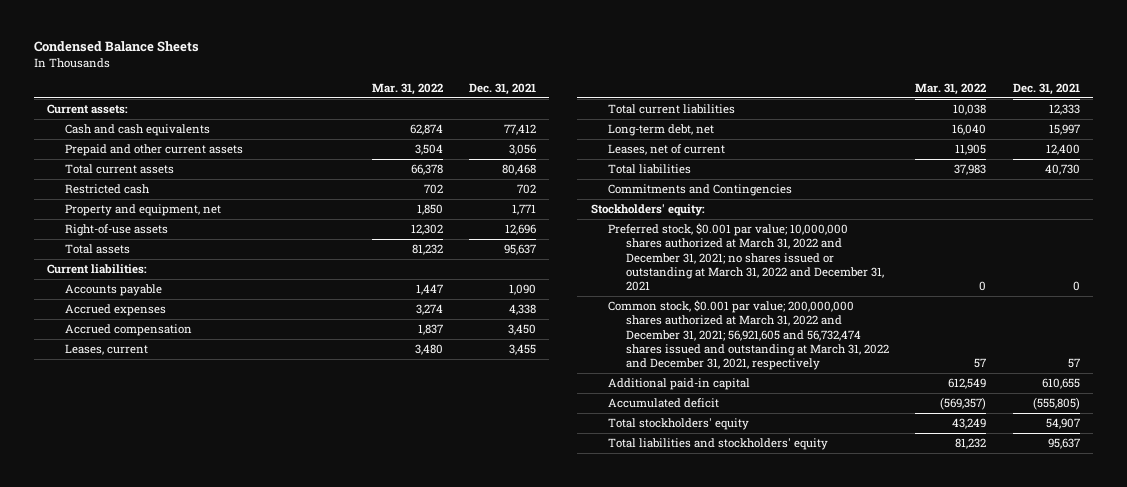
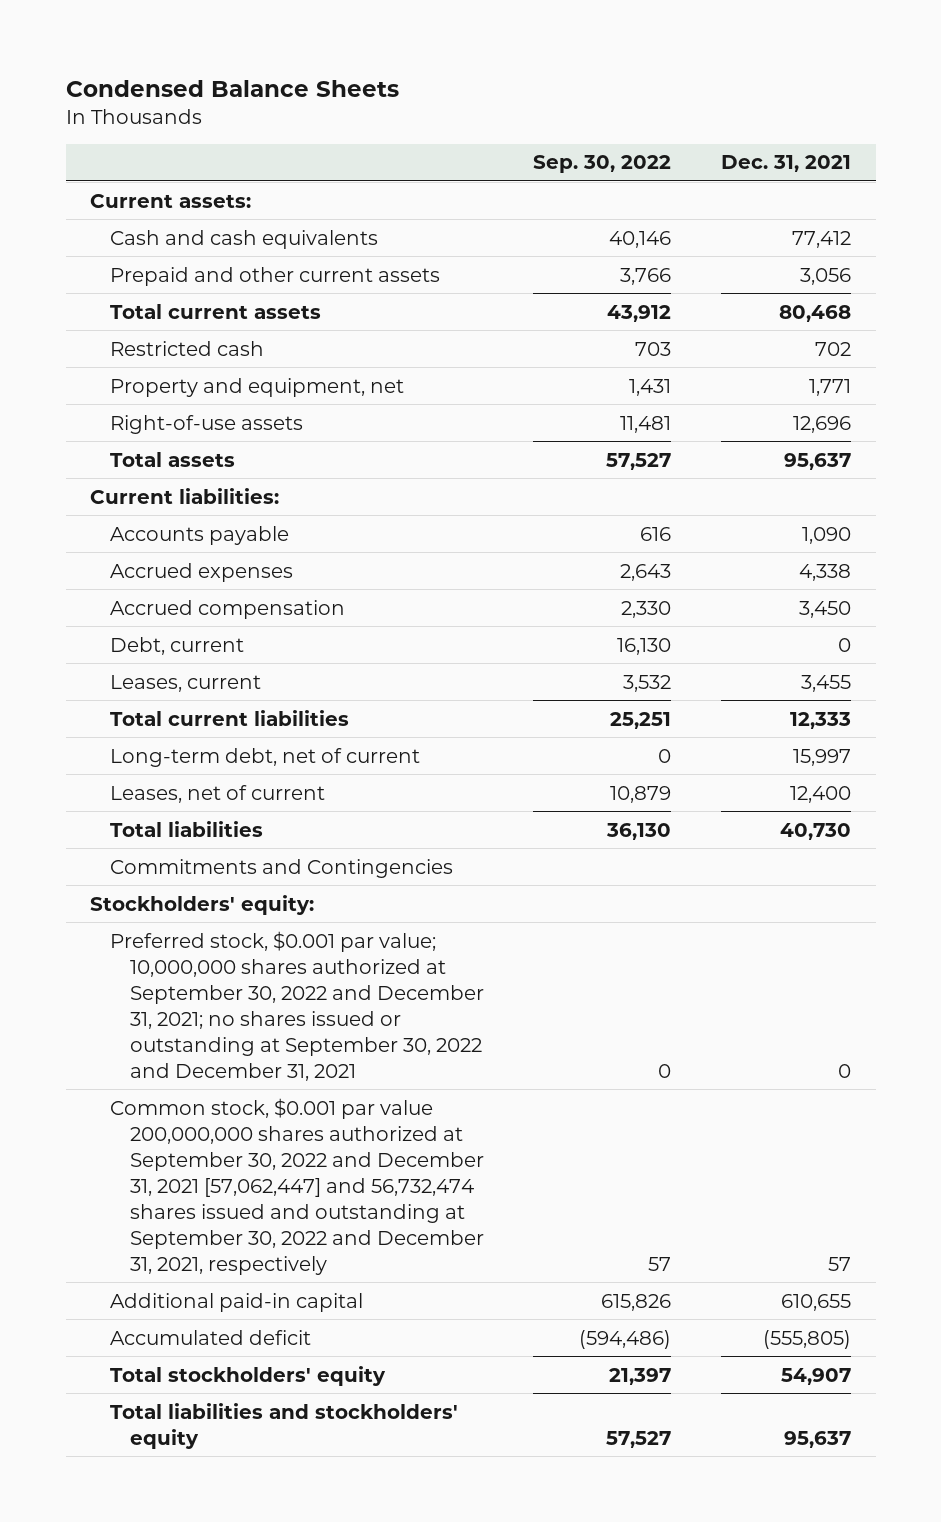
[371,82,443,95] Mar. 31, 2022 -> none
none -> [533,155,672,174] Sep. 30, 2022
none -> [110,636,245,655] Debt, current
[608,124,715,137] Long-term debt, net -> [110,747,421,767] Long-term debt, net of current
[608,223,884,292] Preferred stock, $0.001 par value; 10,000,000 shares authorized at March 31, 2022 and December 31, 2021; no shares issued or outstanding at March 31, 2022 and December 31, 2021 -> [110,930,484,1081] Preferred stock, $0.001 par value; 10,000,000 shares authorized at September 30, 2022 and December 31, 2021; no shares issued or outstanding at September 30, 2022 and December 31, 2021
[608,300,889,371] Common stock, $0.001 par value; 200,000,000 shares authorized at March 31, 2022 and December 31, 2021; 56,921,605 and 56,732,474 shares issued and outstanding at March 31, 2022 and December 31, 2021, respectively -> [110,1097,484,1275] Common stock, $0.001 par value 200,000,000 shares authorized at September 30, 2022 and December 31, 2021 [57,062,447] and 56,732,474 shares issued and outstanding at September 30, 2022 and December 31, 2021, respectively

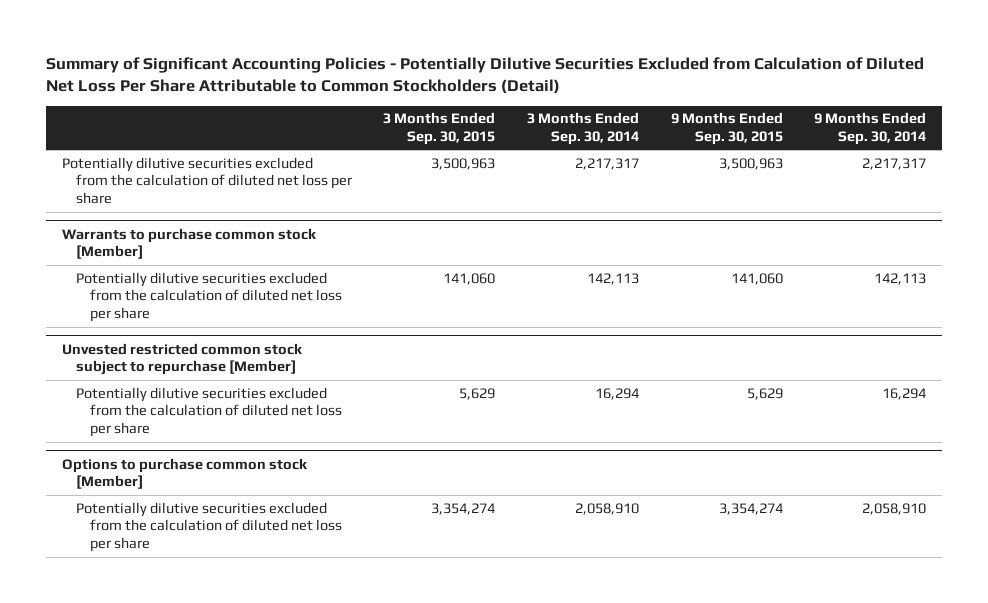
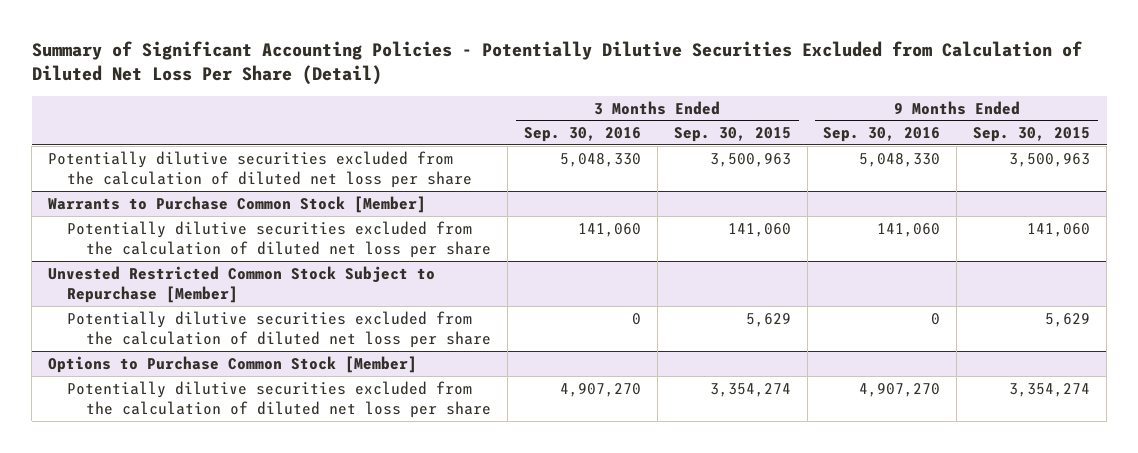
[46,56,925,95] Summary of Significant Accounting Policies - Potentially Dilutive Securities Excluded from Calculation of Diluted Net Loss Per Share Attributable to Common Stockholders (Detail) -> [31,41,1082,86] Summary of Significant Accounting Policies - Potentially Dilutive Securities Excluded from Calculation of Diluted Net Loss Per Share (Detail)
[527,112,640,146] 3 Months Ended Sep. 30, 2014 -> none
[814,112,927,146] 9 Months Ended Sep. 30, 2014 -> none
none -> [524,127,642,143] Sep. 30, 2016
none -> [823,127,941,143] Sep. 30, 2016
[62,227,318,260] Warrants to purchase common stock [Member] -> [48,195,427,213] Warrants to Purchase Common Stock [Member]
[62,342,304,376] Unvested restricted common stock subject to repurchase [Member] -> [48,265,436,303] Unvested Restricted Common Stock Subject to Repurchase [Member]
[62,457,309,490] Options to purchase common stock [Member] -> [48,355,418,373] Options to Purchase Common Stock [Member]

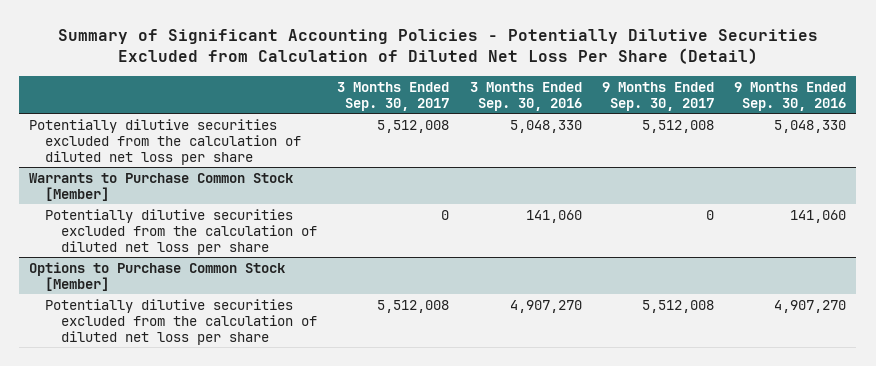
[673,127,791,143] Sep. 30, 2015 -> none
[973,127,1091,143] Sep. 30, 2015 -> none
none -> [337,81,450,111] 3 Months Ended Sep. 30, 2017
none -> [602,81,715,111] 9 Months Ended Sep. 30, 2017
[48,265,436,303] Unvested Restricted Common Stock Subject to Repurchase [Member] -> none
[67,310,492,348] Potentially dilutive securities excluded from the calculation of diluted net loss per share -> none

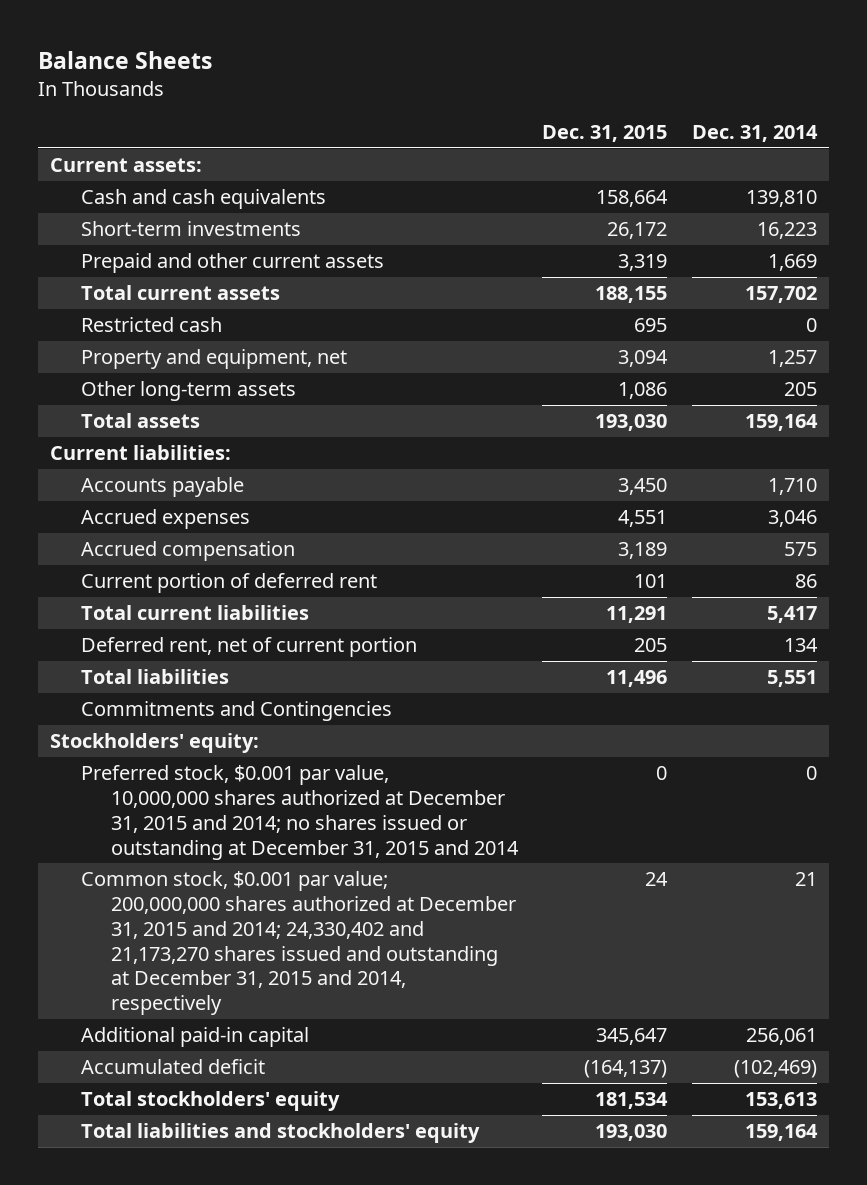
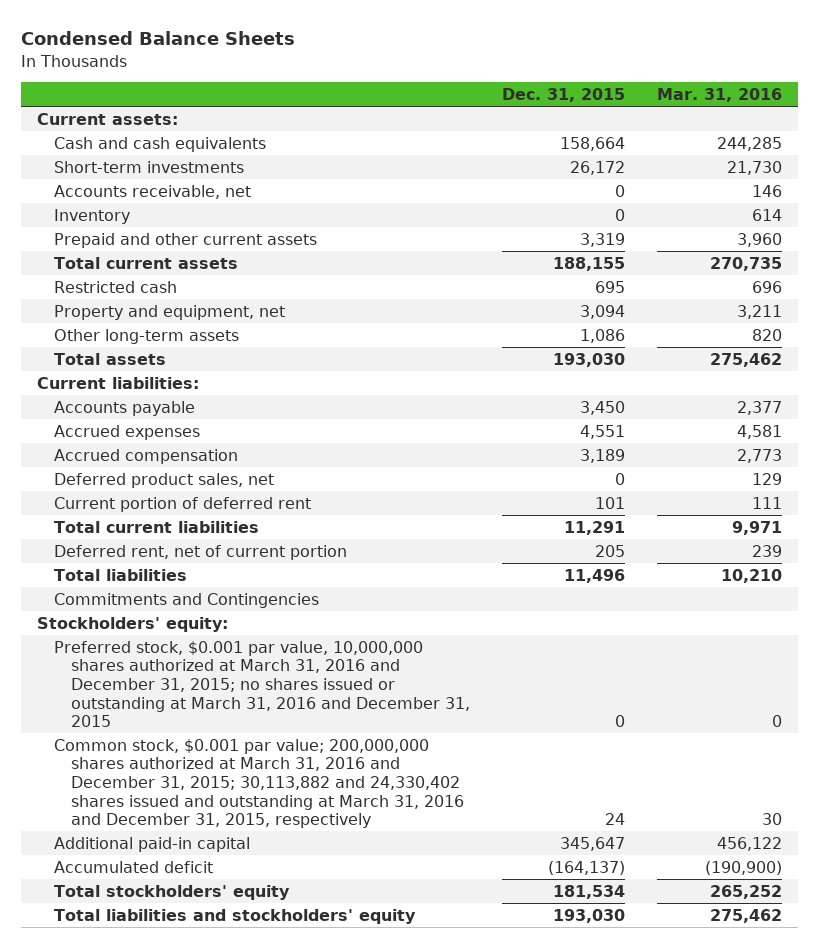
[38,51,213,70] Balance Sheets -> [20,31,295,46] Condensed Balance Sheets
[691,124,818,142] Dec. 31, 2014 -> none
none -> [657,88,783,103] Mar. 31, 2016
none -> [53,184,251,199] Accounts receivable, net
none -> [53,208,130,224] Inventory
none -> [53,472,274,488] Deferred product sales, net
[80,765,520,860] Preferred stock, $0.001 par value, 10,000,000 shares authorized at December 31, 2015 and 2014; no shares issued or outstanding at December 31, 2015 and 2014 -> [53,640,470,728] Preferred stock, $0.001 par value, 10,000,000 shares authorized at March 31, 2016 and December 31, 2015; no shares issued or outstanding at March 31, 2016 and December 31, 2015
[80,871,517,1016] Common stock, $0.001 par value; 200,000,000 shares authorized at December 31, 2015 and 2014; 24,330,402 and 21,173,270 shares issued and outstanding at December 31, 2015 and 2014, respectively -> [53,738,464,829] Common stock, $0.001 par value; 200,000,000 shares authorized at March 31, 2016 and December 31, 2015; 30,113,882 and 24,330,402 shares issued and outstanding at March 31, 2016 and December 31, 2015, respectively

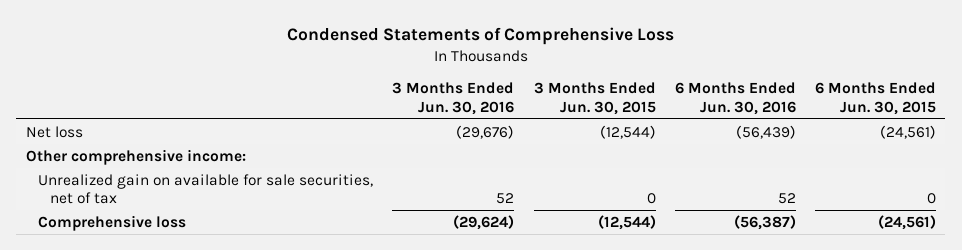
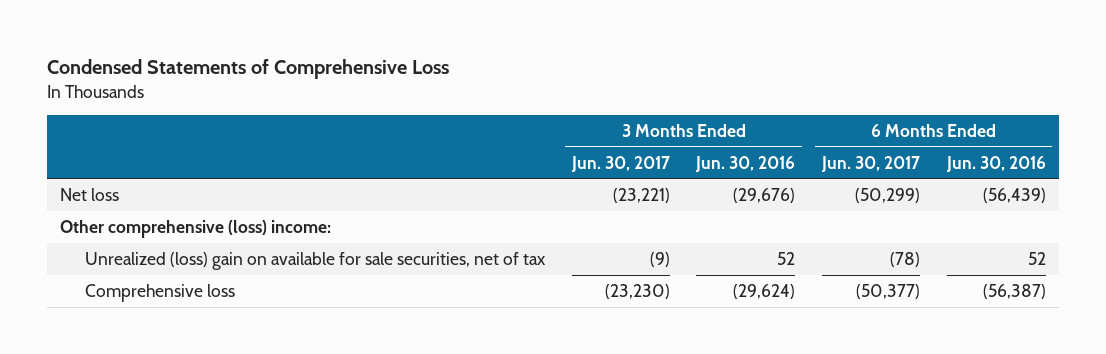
[533,82,656,115] 3 Months Ended Jun. 30, 2015 -> none
[814,82,936,115] 6 Months Ended Jun. 30, 2015 -> none
none -> [570,155,670,172] Jun. 30, 2017
none -> [821,155,921,172] Jun. 30, 2017
[25,148,246,165] Other comprehensive income: -> [59,219,331,238] Other comprehensive (loss) income:
[38,173,374,205] Unrealized gain on available for sale securities, net of tax -> [85,251,547,270] Unrealized (loss) gain on available for sale securities, net of tax

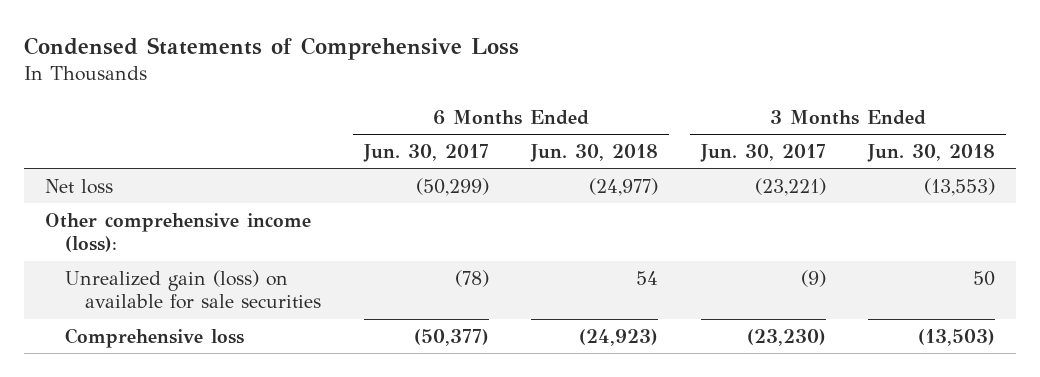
[695,155,796,172] Jun. 30, 2016 -> none
[945,155,1046,172] Jun. 30, 2016 -> none
none -> [530,143,659,162] Jun. 30, 2018
none -> [867,143,996,162] Jun. 30, 2018
[59,219,331,238] Other comprehensive (loss) income: -> [45,212,312,253] Other comprehensive income (loss):
[85,251,547,270] Unrealized (loss) gain on available for sale securities, net of tax -> [65,269,322,310] Unrealized gain (loss) on available for sale securities

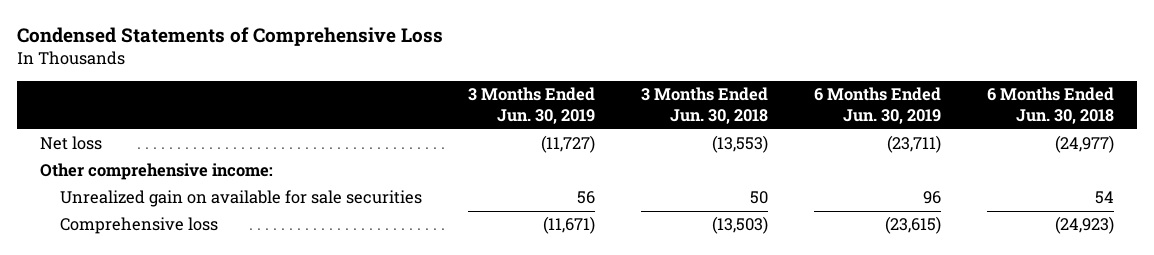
[362,143,489,162] Jun. 30, 2017 -> none
[699,143,826,162] Jun. 30, 2017 -> none
none -> [467,87,595,124] 3 Months Ended Jun. 30, 2019
none -> [814,87,942,124] 6 Months Ended Jun. 30, 2019
[45,212,312,253] Other comprehensive income (loss): -> [40,163,274,181] Other comprehensive income:
[65,269,322,310] Unrealized gain (loss) on available for sale securities -> [59,190,422,208] Unrealized gain on available for sale securities

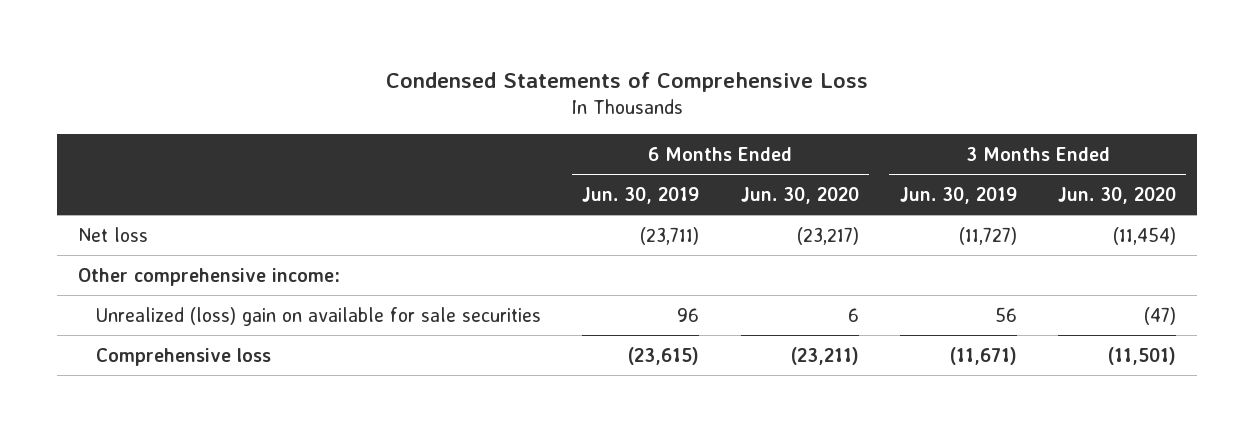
[641,87,769,124] 3 Months Ended Jun. 30, 2018 -> none
[987,87,1115,124] 6 Months Ended Jun. 30, 2018 -> none
none -> [740,186,859,204] Jun. 30, 2020
none -> [1058,186,1177,204] Jun. 30, 2020
[59,190,422,208] Unrealized gain on available for sale securities -> [96,306,542,326] Unrealized (loss) gain on available for sale securities

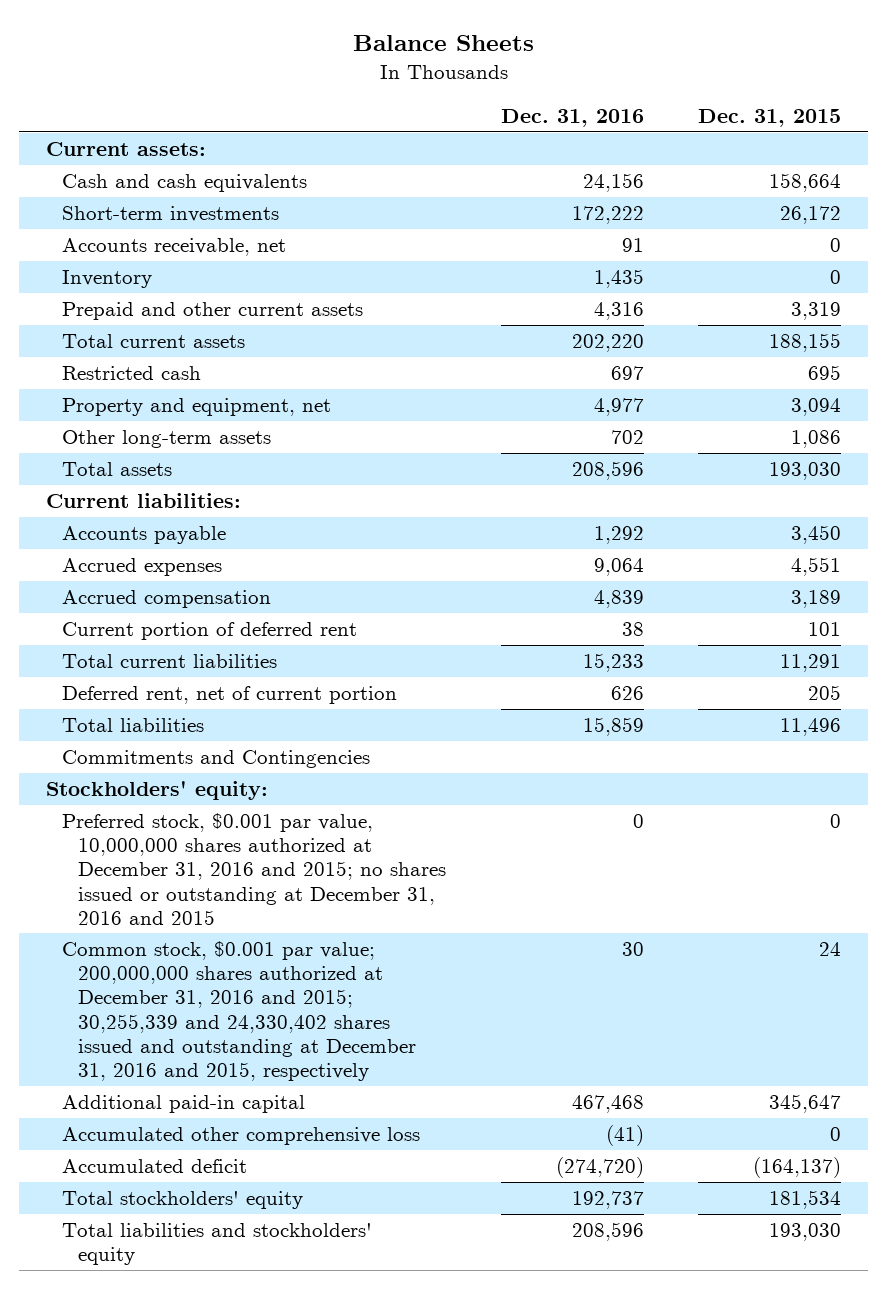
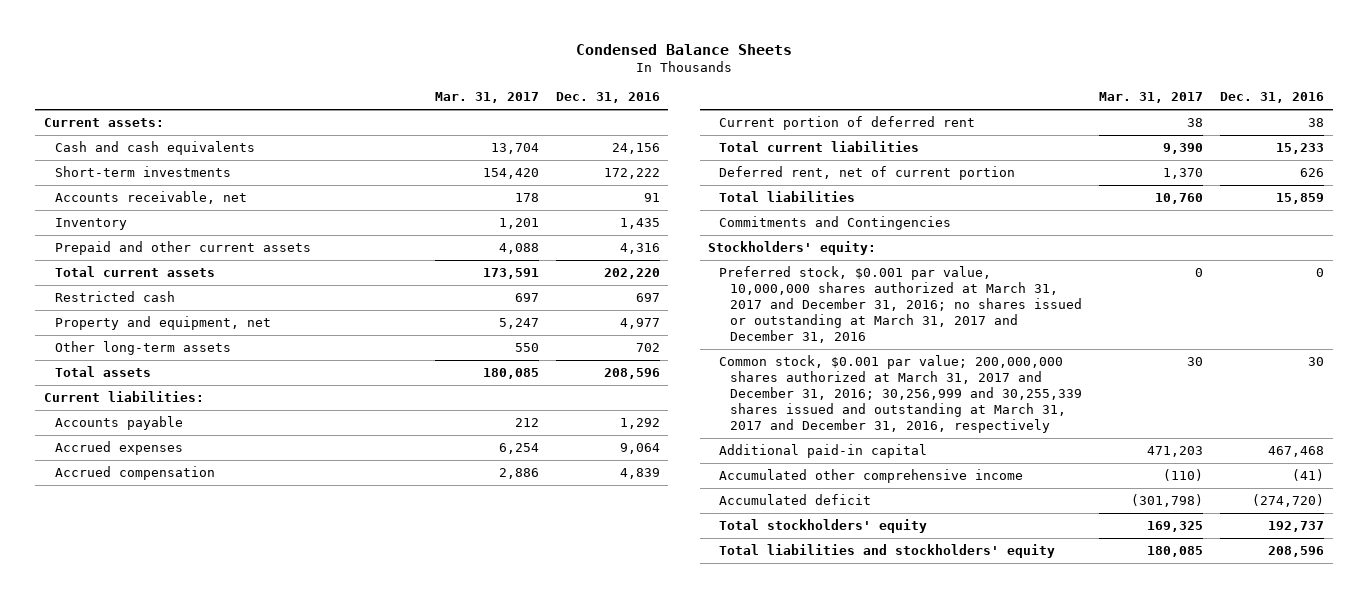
[352,35,534,52] Balance Sheets -> [575,43,792,55] Condensed Balance Sheets
[698,109,842,128] Dec. 31, 2015 -> none
none -> [434,92,539,104] Mar. 31, 2017
[62,813,447,925] Preferred stock, $0.001 par value, 10,000,000 shares authorized at December 31, 2016 and 2015; no shares issued or outstanding at December 31, 2016 and 2015 -> [718,266,1082,343] Preferred stock, $0.001 par value, 10,000,000 shares authorized at March 31, 2017 and December 31, 2016; no shares issued or outstanding at March 31, 2017 and December 31, 2016
[62,941,417,1081] Common stock, $0.001 par value; 200,000,000 shares authorized at December 31, 2016 and 2015; 30,255,339 and 24,330,402 shares issued and outstanding at December 31, 2016 and 2015, respectively -> [718,355,1082,433] Common stock, $0.001 par value; 200,000,000 shares authorized at March 31, 2017 and December 31, 2016; 30,256,999 and 30,255,339 shares issued and outstanding at March 31, 2017 and December 31, 2016, respectively
[62,1127,421,1146] Accumulated other comprehensive loss -> [718,469,1023,484] Accumulated other comprehensive income

